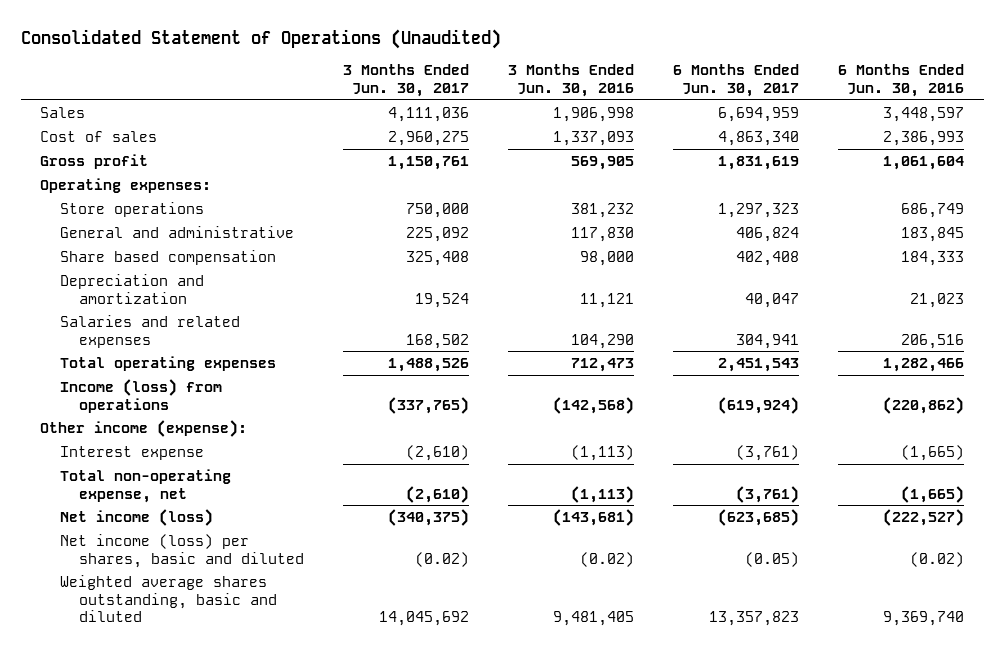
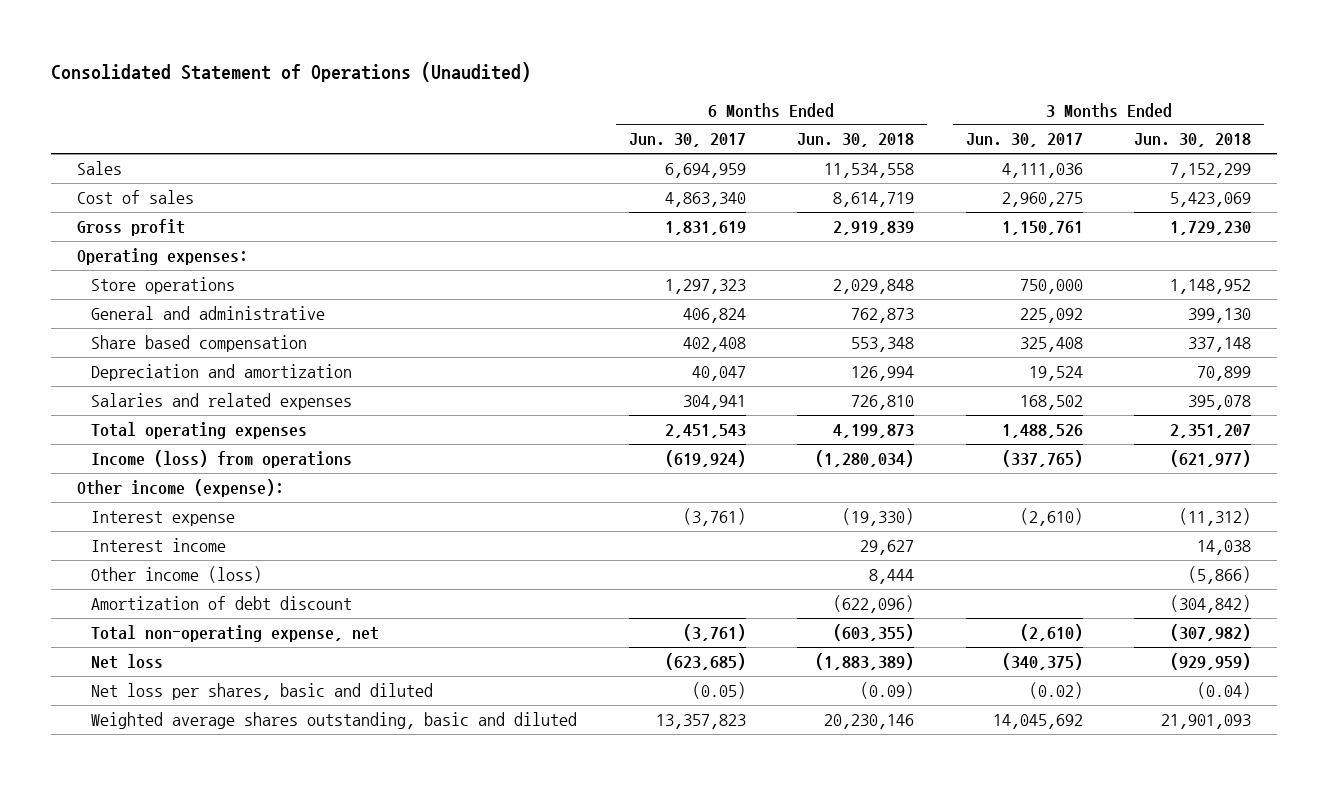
[508,64,635,97] 3 Months Ended Jun. 30, 2016 -> none
[838,64,965,97] 6 Months Ended Jun. 30, 2016 -> none
none -> [797,133,915,148] Jun. 30, 2018
none -> [1134,133,1252,148] Jun. 30, 2018
none -> [90,537,226,552] Interest income
none -> [90,565,262,583] Other income (loss)
none -> [90,595,352,610] Amortization of debt discount
[59,508,213,526] Net income (loss) -> [90,653,163,669] Net loss
[59,533,305,568] Net income (loss) per shares, basic and diluted -> [90,682,433,700] Net loss per shares, basic and diluted

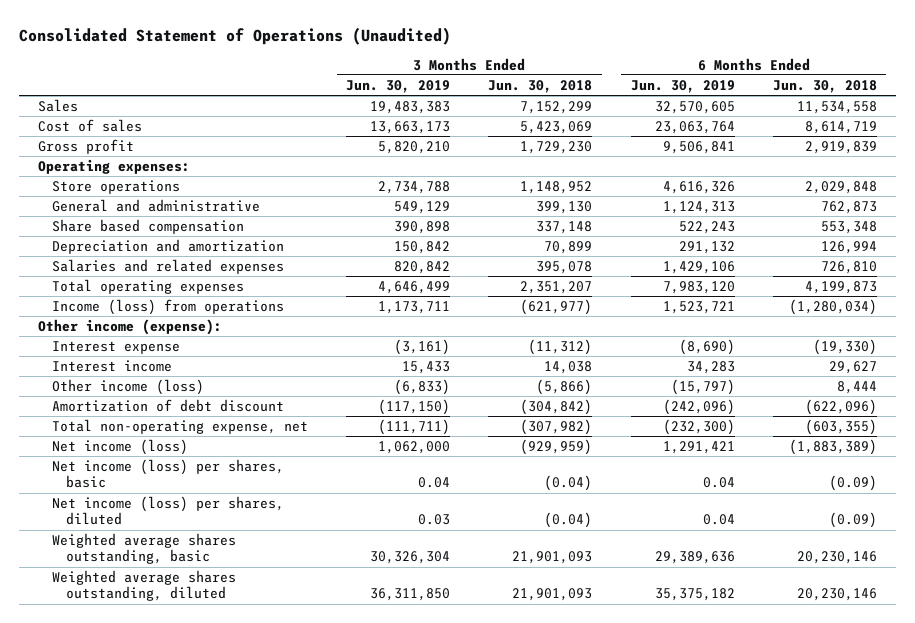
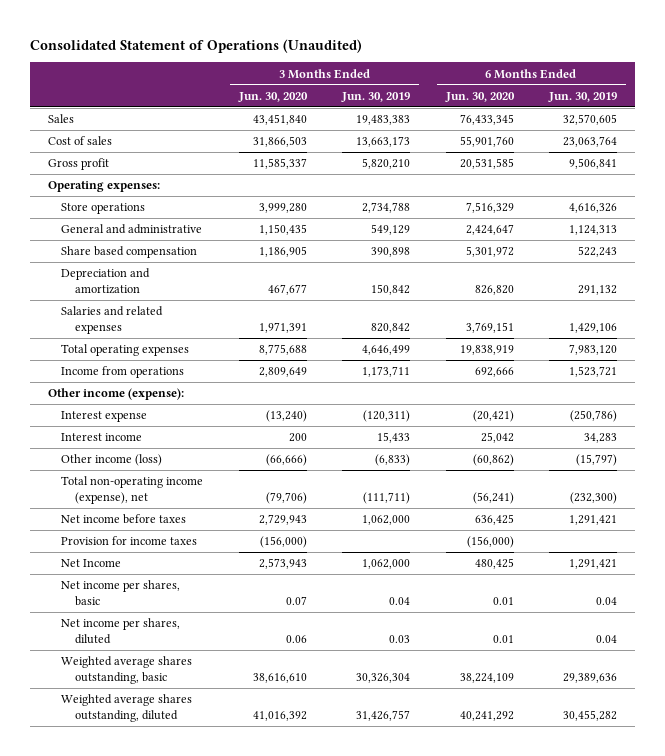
[488,79,593,93] Jun. 30, 2018 -> none
[772,79,877,93] Jun. 30, 2018 -> none
none -> [237,91,308,102] Jun. 30, 2020
none -> [444,91,515,102] Jun. 30, 2020
[52,298,285,315] Income (loss) from operations -> [61,366,185,379] Income from operations
[394,338,451,355] (3,161) -> [363,410,411,423] (120,311)
[678,338,735,355] (8,690) -> [569,410,617,423] (250,786)
[52,398,285,412] Amortization of debt discount -> none
[52,418,309,434] Total non-operating expense, net -> [61,476,204,504] Total non-operating income (expense), net
none -> [61,514,187,525] Net income before taxes
none -> [61,536,198,546] Provision for income taxes
[52,438,189,455] Net income (loss) -> [61,559,122,568] Net Income
[52,458,285,489] Net income (loss) per shares, basic -> [61,580,181,606] Net income per shares, basic
[52,495,285,526] Net income (loss) per shares, diluted -> [61,618,181,644] Net income per shares, diluted
[370,588,451,602] 36,311,850 -> [356,709,411,721] 31,426,757
[654,588,735,602] 35,375,182 -> [562,709,617,721] 30,455,282

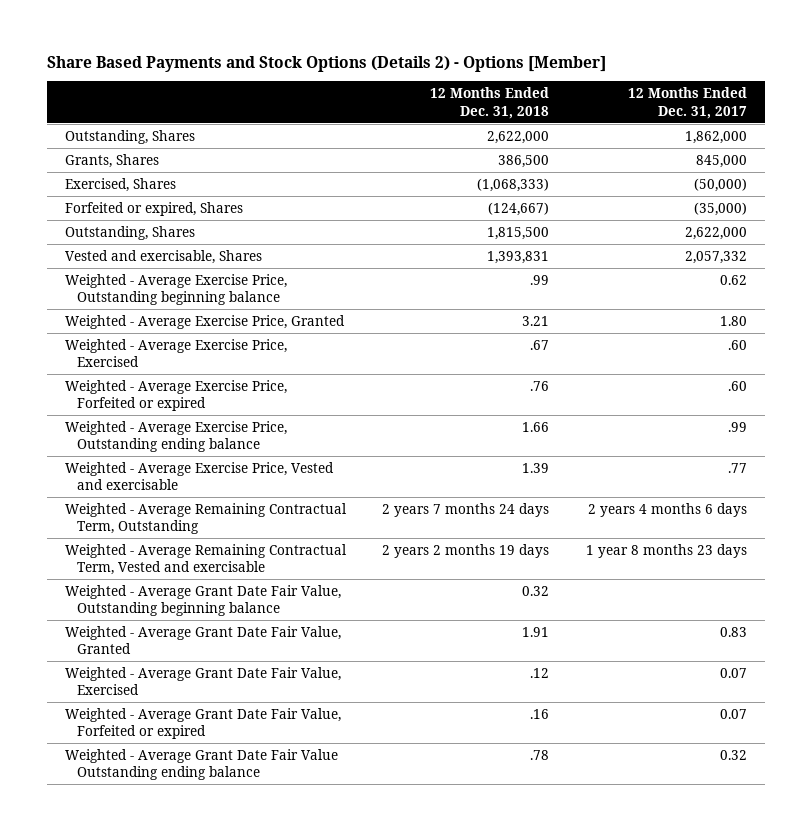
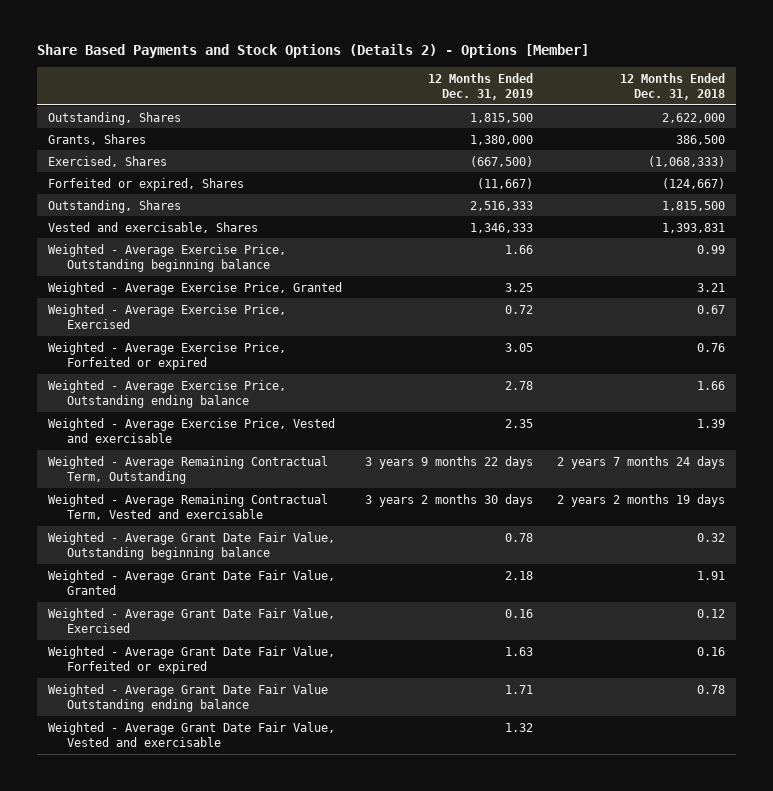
[627,87,747,119] 12 Months Ended Dec. 31, 2017 -> none
none -> [428,72,534,101] 12 Months Ended Dec. 31, 2019
[530,274,550,285] .99 -> [696,244,725,254] 0.99
[530,339,550,350] .67 -> [696,304,725,314] 0.67
[530,380,550,391] .76 -> [696,342,725,352] 0.76
[530,667,550,678] .12 -> [696,608,725,618] 0.12
[530,708,550,719] .16 -> [696,646,725,656] 0.16
[530,749,550,760] .78 -> [696,684,725,694] 0.78
none -> [48,721,336,747] Weighted - Average Grant Date Fair Value, Vested and exercisable

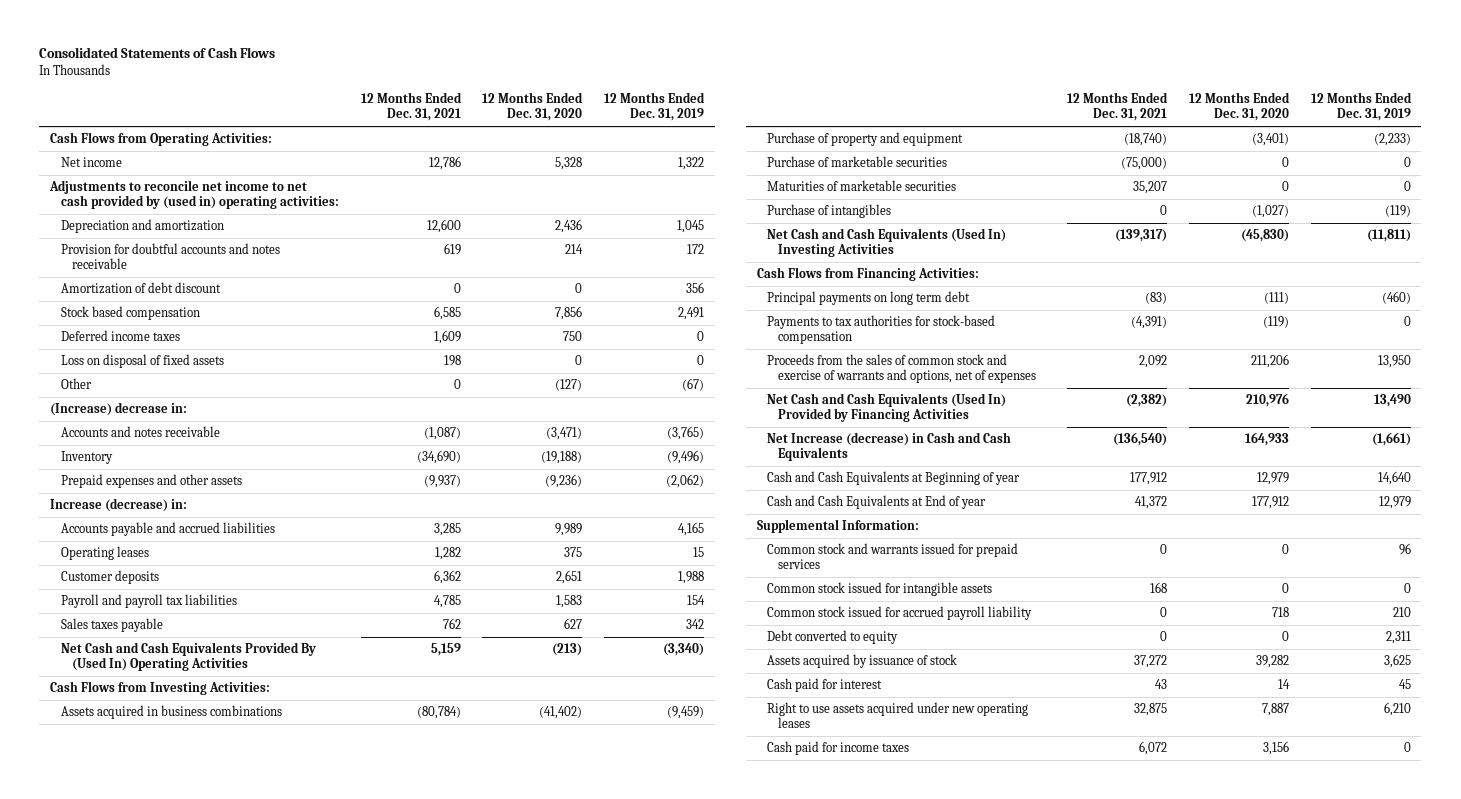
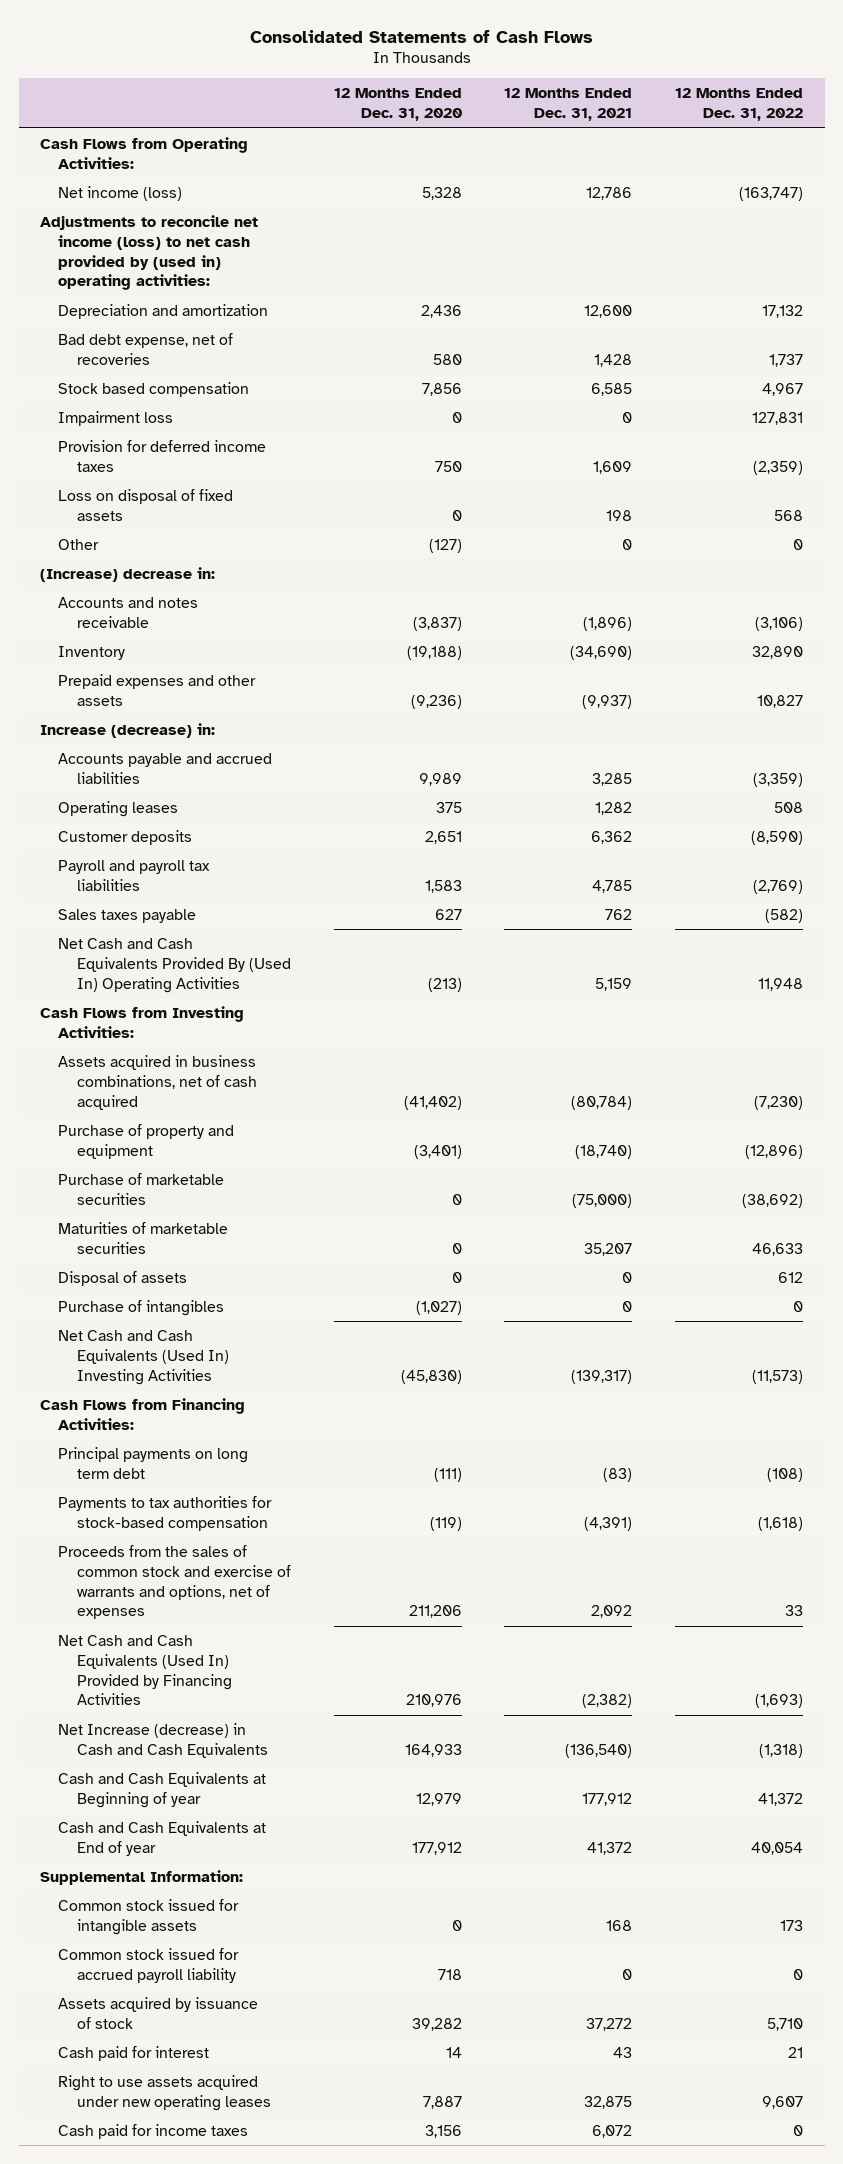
[604,92,706,122] 12 Months Ended Dec. 31, 2019 -> none
none -> [675,88,804,122] 12 Months Ended Dec. 31, 2022
[60,157,122,168] Net income -> [58,185,183,201] Net income (loss)
[49,180,339,209] Adjustments to reconcile net income to net cash provided by (used in) operating activities: -> [40,214,259,291] Adjustments to reconcile net income (loss) to net cash provided by (used in) operating activities:
[60,243,280,269] Provision for doubtful accounts and notes receivable -> none
[60,282,221,295] Amortization of debt discount -> none
none -> [58,332,234,365] Bad debt expense, net of recoveries
none -> [58,410,174,426] Impairment loss
[60,330,180,342] Deferred income taxes -> [58,439,267,472] Provision for deferred income taxes
[423,427,461,441] (1,087) -> [583,616,633,631] (1,896)
[546,427,583,441] (3,471) -> [412,616,462,631] (3,837)
[60,705,282,720] Assets acquired in business combinations -> [58,1054,257,1110] Assets acquired in business combinations, net of cash acquired
none -> [58,1270,188,1286] Disposal of assets
[767,543,1019,569] Common stock and warrants issued for prepaid services -> none
[767,630,899,645] Debt converted to equity -> none

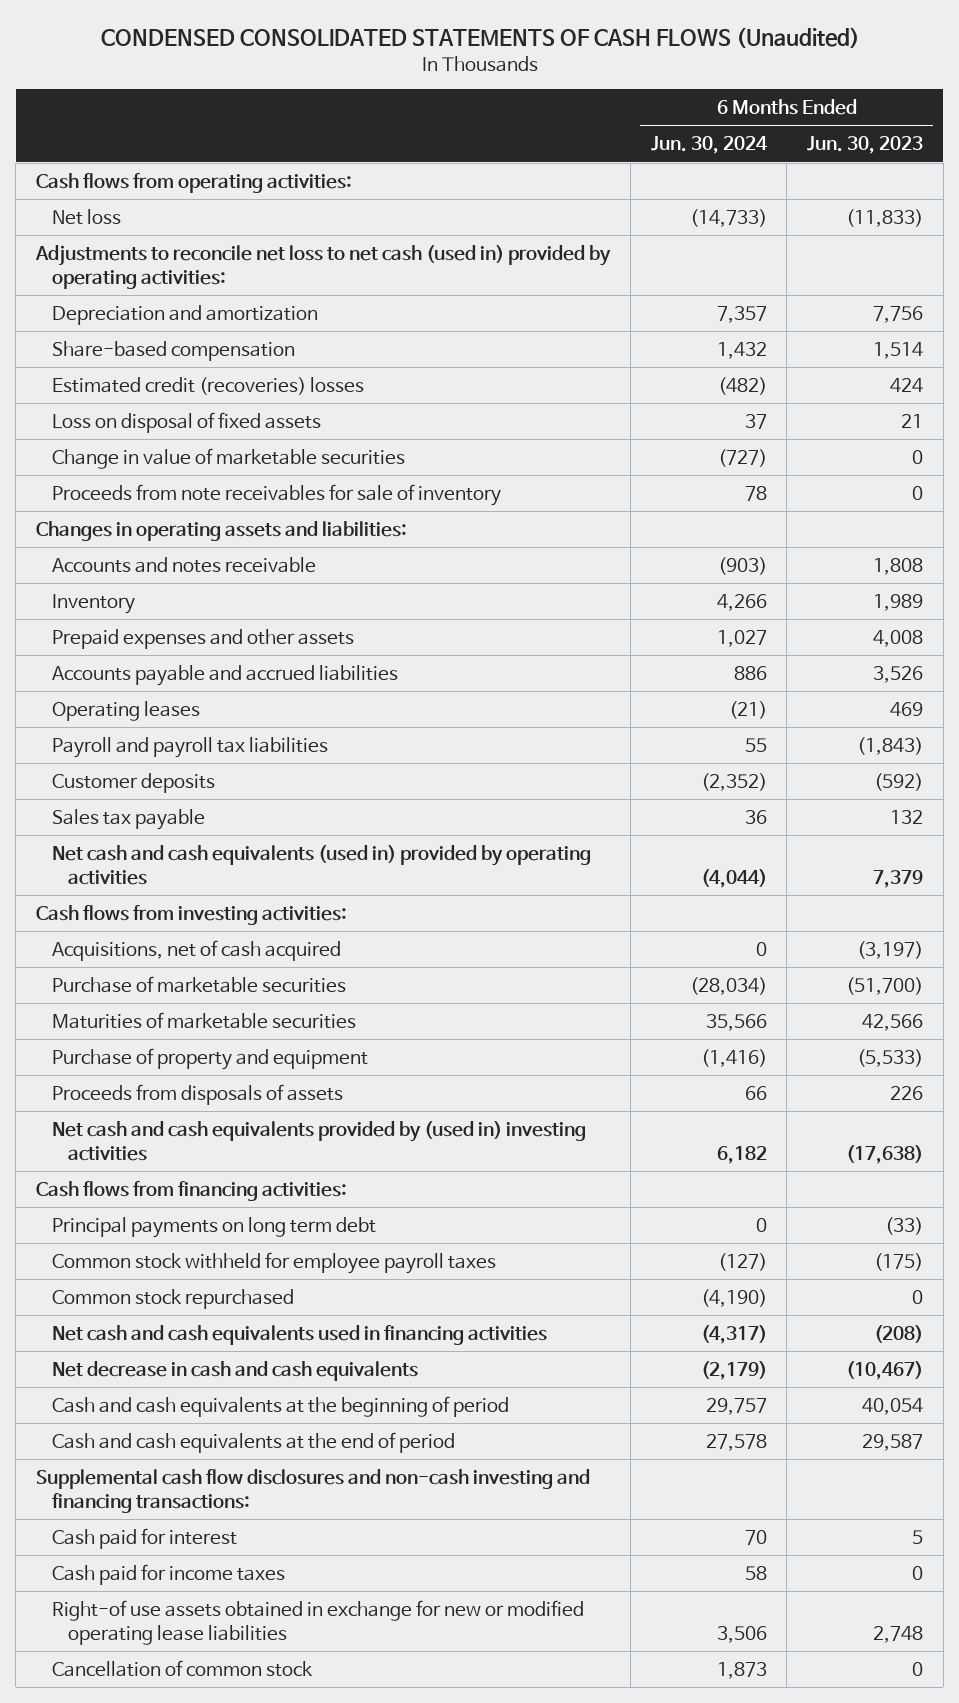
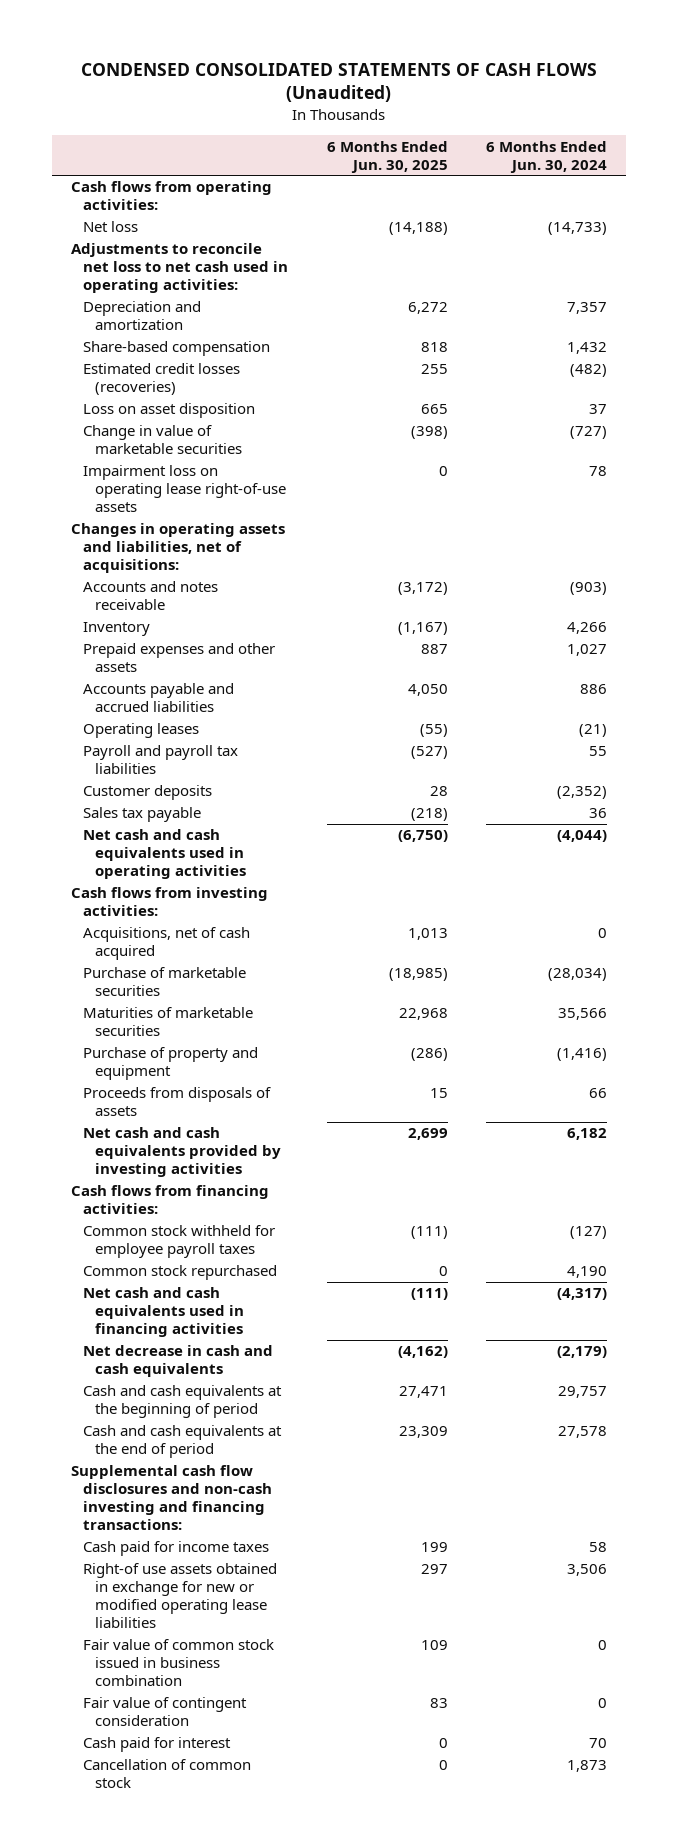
[807,136,924,155] Jun. 30, 2023 -> none
none -> [326,140,448,173] 6 Months Ended Jun. 30, 2025
[35,244,612,289] Adjustments to reconcile net loss to net cash (used in) provided by operating activities: -> [71,243,289,294] Adjustments to reconcile net loss to net cash used in operating activities:
[52,411,322,433] Loss on disposal of fixed assets -> none
[52,376,365,395] Estimated credit (recoveries) losses -> [83,363,241,396] Estimated credit losses (recoveries)
none -> [83,403,256,419] Loss on asset disposition
[52,483,502,506] Proceeds from note receivables for sale of inventory -> none
none -> [83,465,287,513] Impairment loss on operating lease right-of-use assets
[36,520,408,541] Changes in operating assets and liabilities: -> [71,523,286,574] Changes in operating assets and liabilities, net of acquisitions:
[52,844,592,885] Net cash and cash equivalents (used in) provided by operating activities -> [83,829,247,880] Net cash and cash equivalents used in operating activities
[52,1120,587,1161] Net cash and cash equivalents provided by (used in) investing activities -> [83,1127,282,1178] Net cash and cash equivalents provided by investing activities
[52,1216,377,1238] Principal payments on long term debt -> none
[700,1288,767,1307] (4,190) -> [566,1266,607,1279] 4,190
none -> [83,1639,275,1687] Fair value of common stock issued in business combination
none -> [83,1697,248,1727] Fair value of contingent consideration
[52,1527,238,1549] Cash paid for interest -> [83,1737,232,1753] Cash paid for interest

